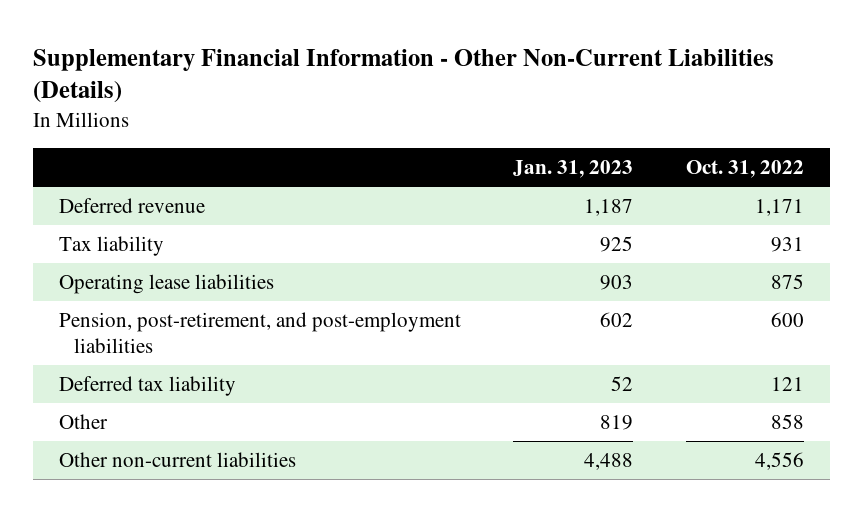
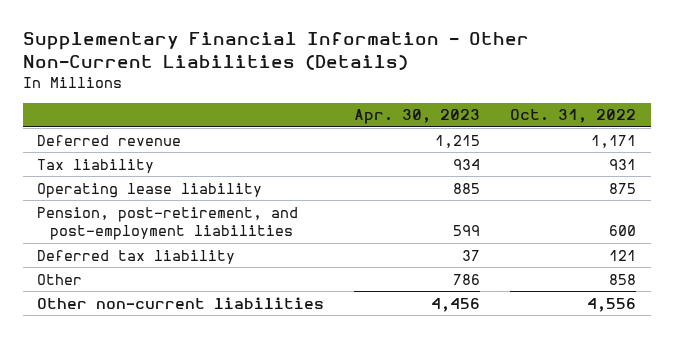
[513,160,634,179] Jan. 31, 2023 -> none
none -> [354,109,481,125] Apr. 30, 2023
[58,273,274,294] Operating lease liabilities -> [37,182,263,198] Operating lease liability

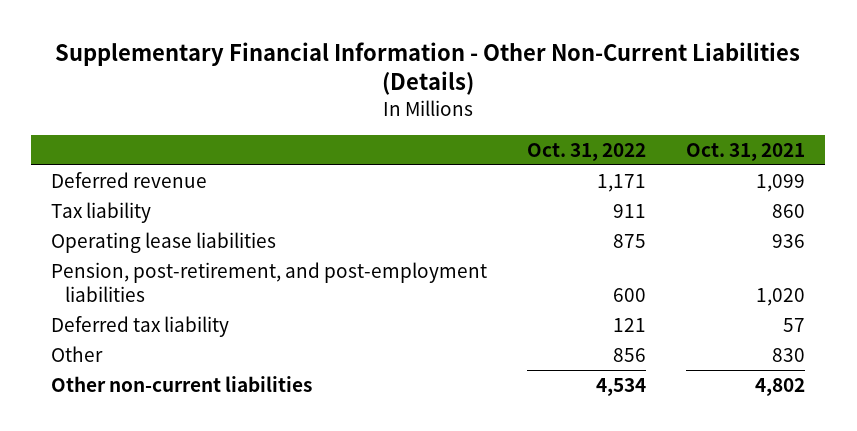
[354,109,481,125] Apr. 30, 2023 -> none
none -> [686,142,806,161] Oct. 31, 2021
[608,158,636,170] 931 -> [613,203,647,218] 911
[37,182,263,198] Operating lease liability -> [51,231,277,253] Operating lease liabilities
[608,273,636,285] 858 -> [613,347,647,362] 856
[586,297,636,312] 4,556 -> [596,377,647,396] 4,534

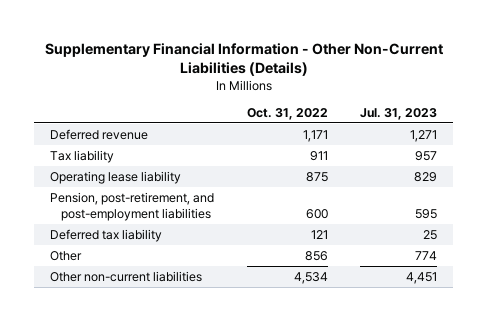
[686,142,806,161] Oct. 31, 2021 -> none
none -> [359,107,437,120] Jul. 31, 2023
[51,231,277,253] Operating lease liabilities -> [50,170,182,184] Operating lease liability

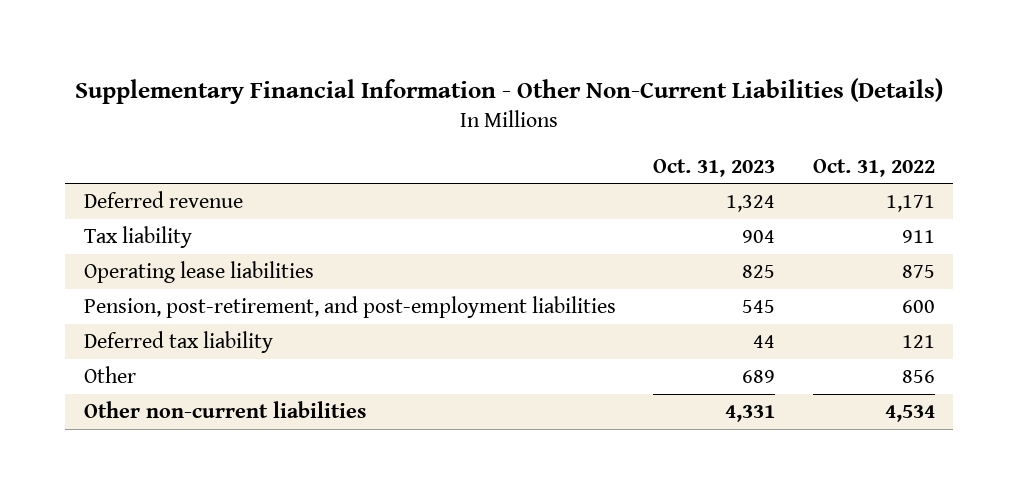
[359,107,437,120] Jul. 31, 2023 -> none
none -> [653,158,776,177] Oct. 31, 2023
[50,170,182,184] Operating lease liability -> [83,261,314,284] Operating lease liabilities

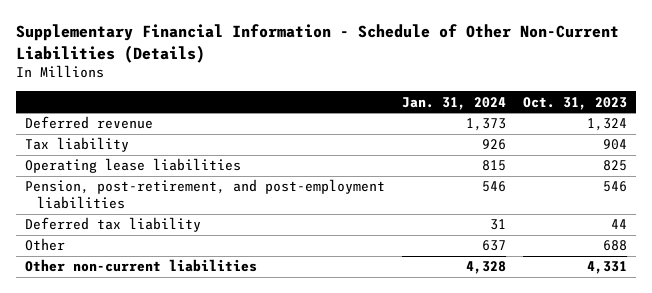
[75,78,944,105] Supplementary Financial Information - Other Non-Current Liabilities (Details) -> [16,24,620,63] Supplementary Financial Information - Schedule of Other Non-Current Liabilities (Details)
[812,158,935,177] Oct. 31, 2022 -> none
none -> [401,96,506,110] Jan. 31, 2024
[742,300,776,314] 545 -> [602,181,627,193] 546
[742,370,776,384] 689 -> [602,240,627,252] 688

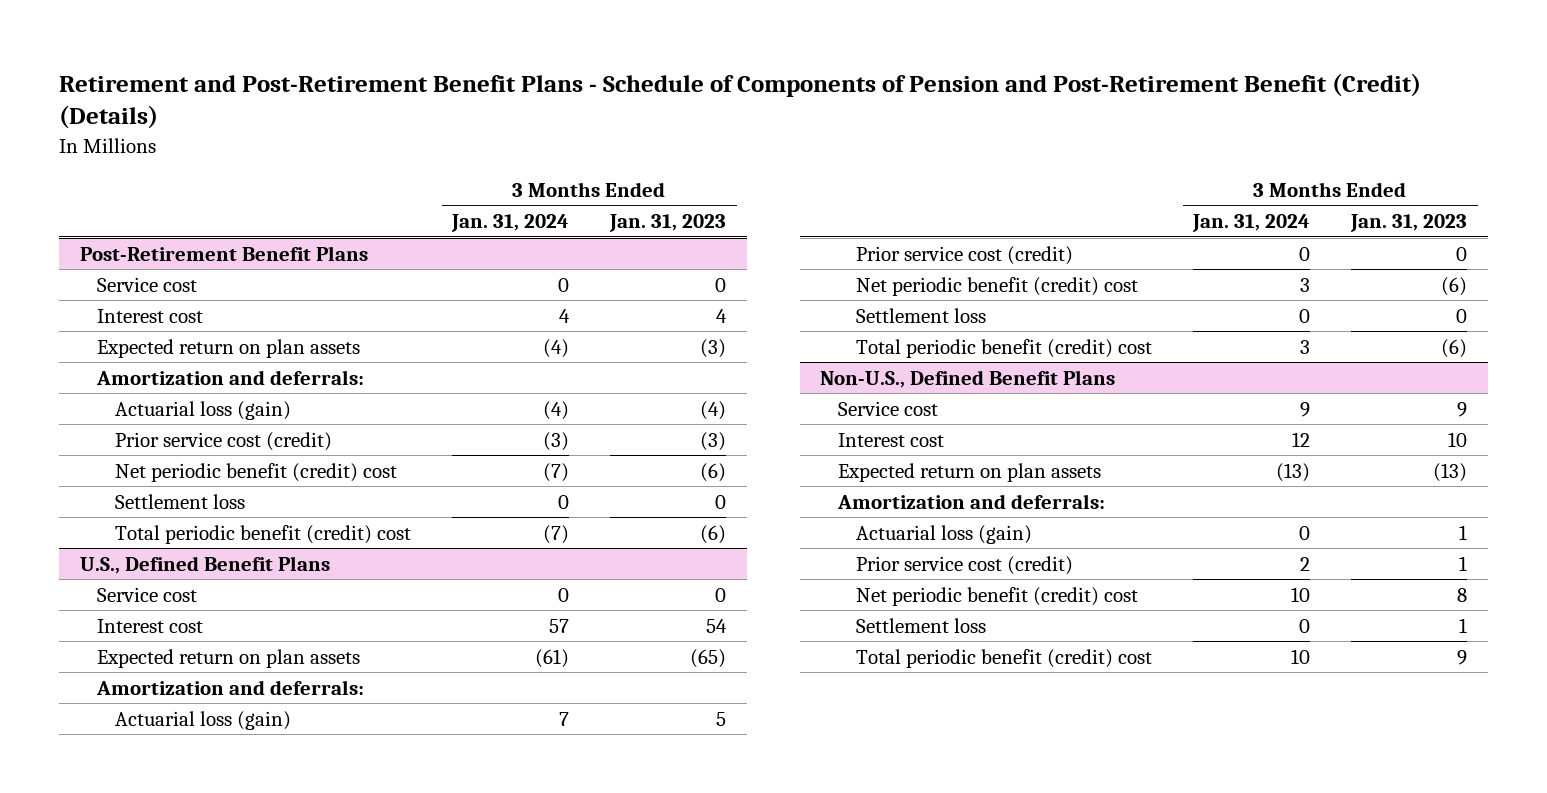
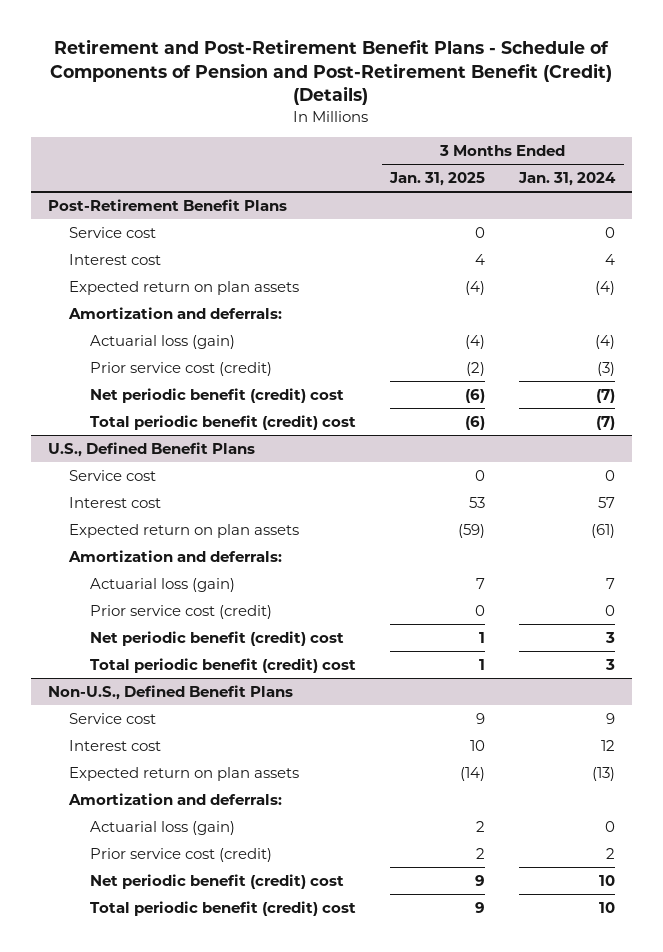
[609,214,727,233] Jan. 31, 2023 -> none
none -> [389,172,486,187] Jan. 31, 2025
[114,493,245,509] Settlement loss -> none
[855,307,986,323] Settlement loss -> none
[855,617,986,633] Settlement loss -> none

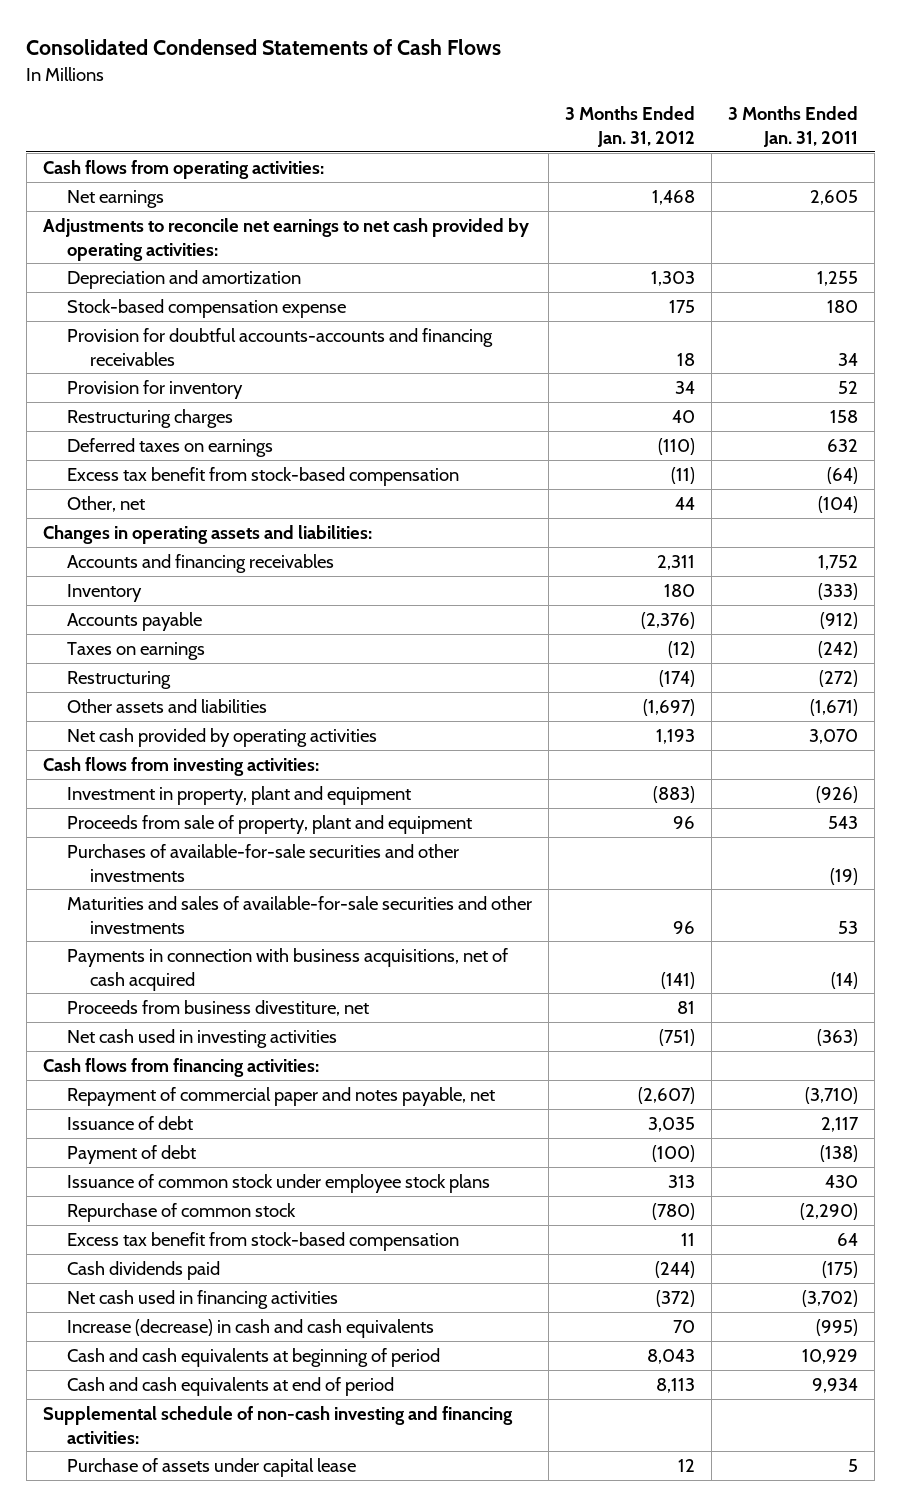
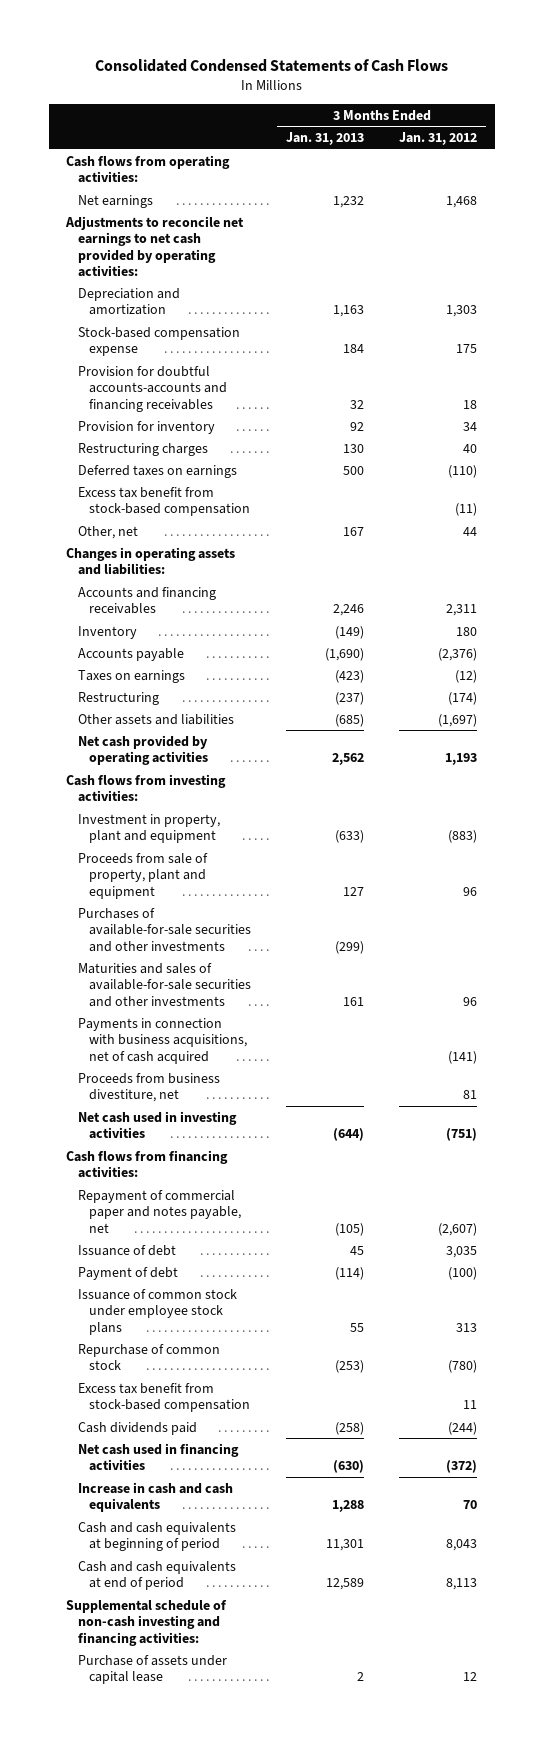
[728,106,859,147] 3 Months Ended Jan. 31, 2011 -> none
none -> [286,132,365,146] Jan. 31, 2013
[66,1318,434,1338] Increase (decrease) in cash and cash equivalents -> [77,1481,233,1513] Increase in cash and cash equivalents

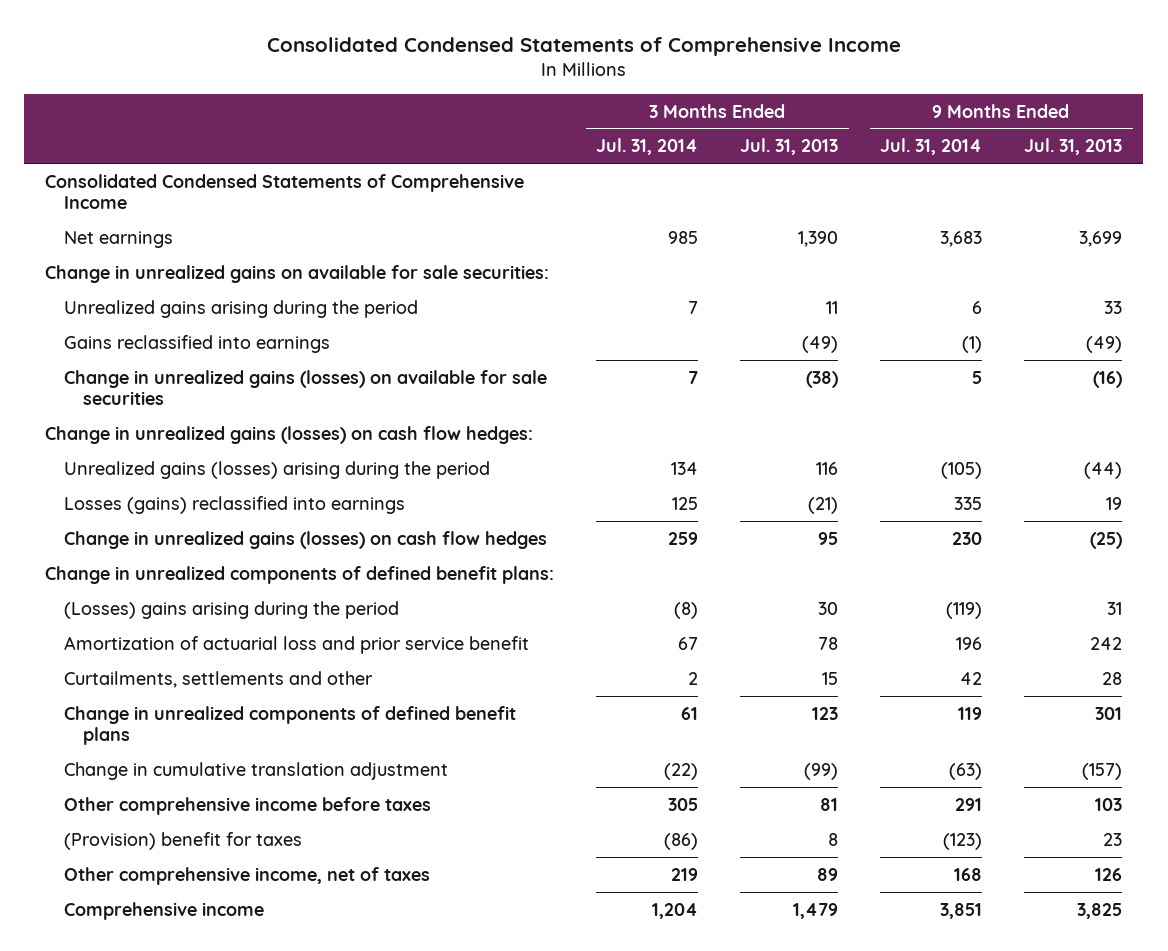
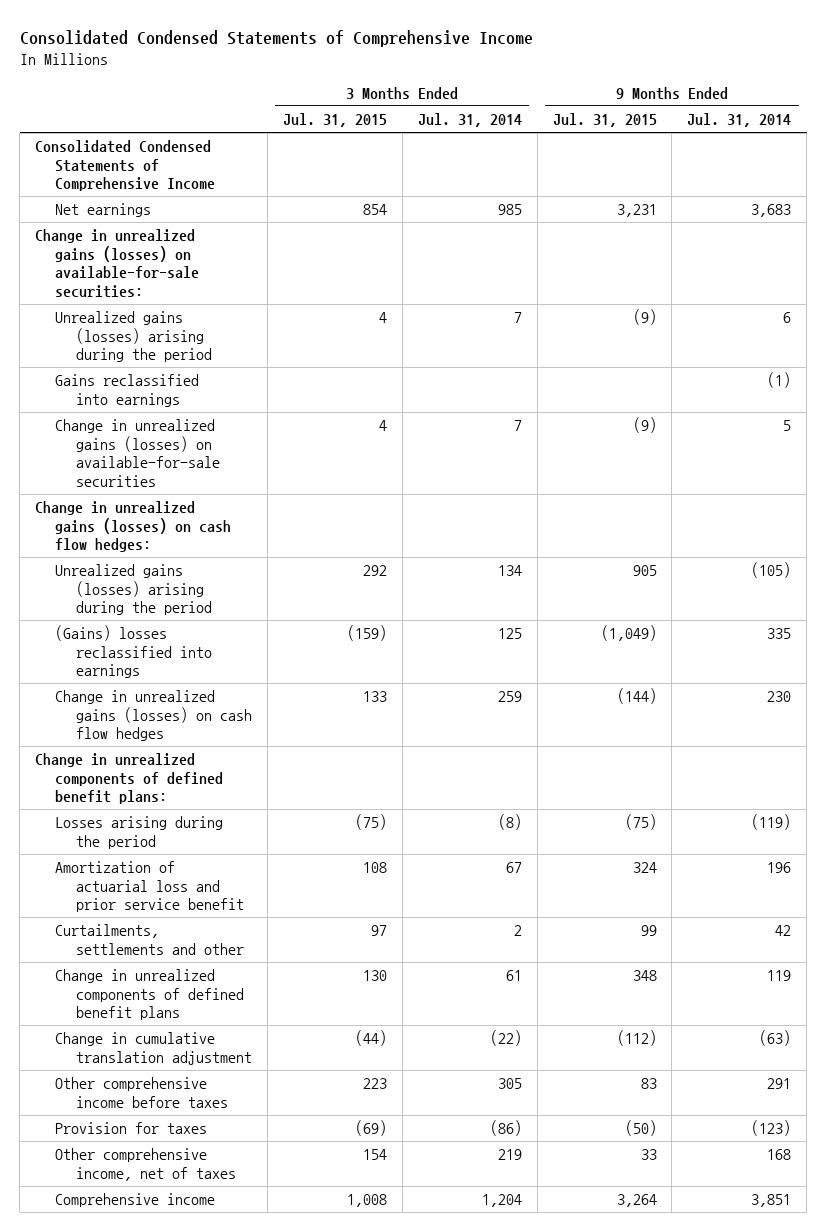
[740,138,839,156] Jul. 31, 2013 -> none
[1024,138,1123,156] Jul. 31, 2013 -> none
none -> [282,113,387,128] Jul. 31, 2015
none -> [552,113,657,128] Jul. 31, 2015
[45,264,550,283] Change in unrealized gains on available for sale securities: -> [34,229,200,298] Change in unrealized gains (losses) on available-for-sale securities:
[64,299,419,318] Unrealized gains arising during the period -> [55,311,212,363] Unrealized gains (losses) arising during the period
[64,369,548,405] Change in unrealized gains (losses) on available for sale securities -> [55,419,220,487] Change in unrealized gains (losses) on available-for-sale securities
[64,495,406,514] Losses (gains) reclassified into earnings -> [55,625,212,679] (Gains) losses reclassified into earnings
[64,600,400,619] (Losses) gains arising during the period -> [55,816,224,849] Losses arising during the period
[64,831,303,850] (Provision) benefit for taxes -> [55,1122,208,1135] Provision for taxes

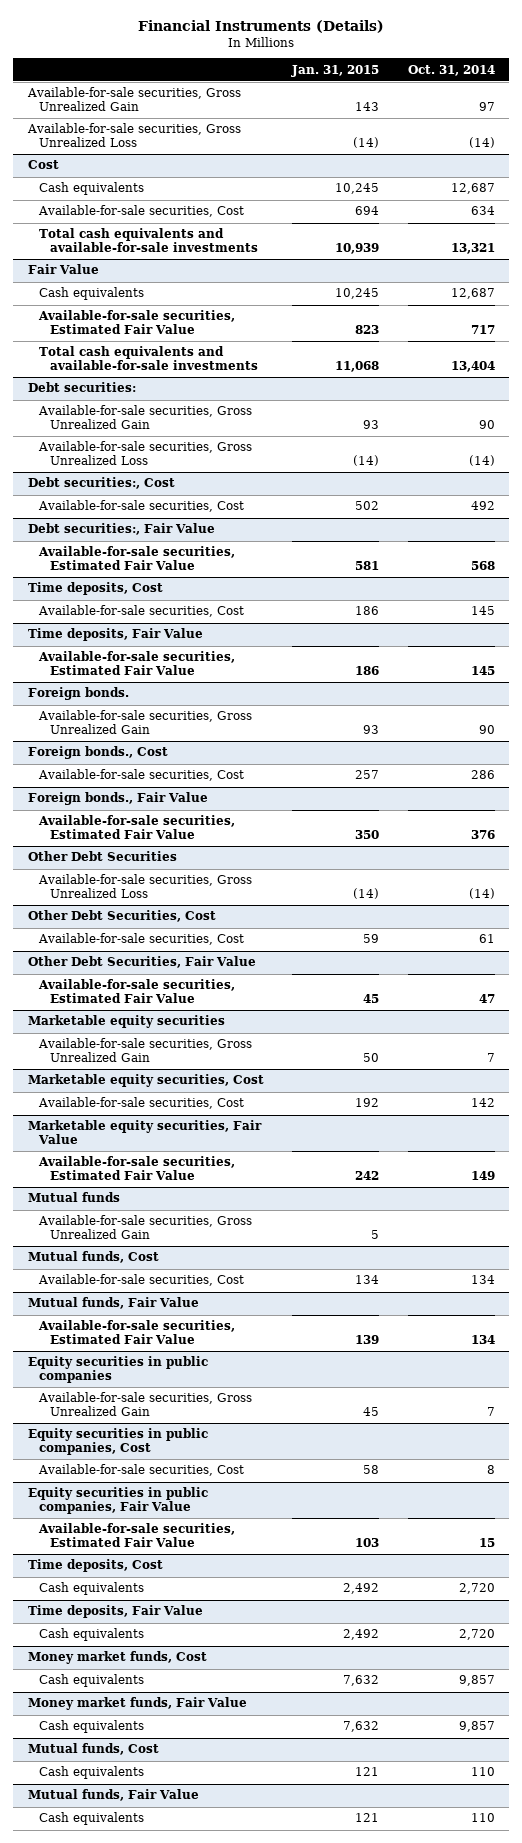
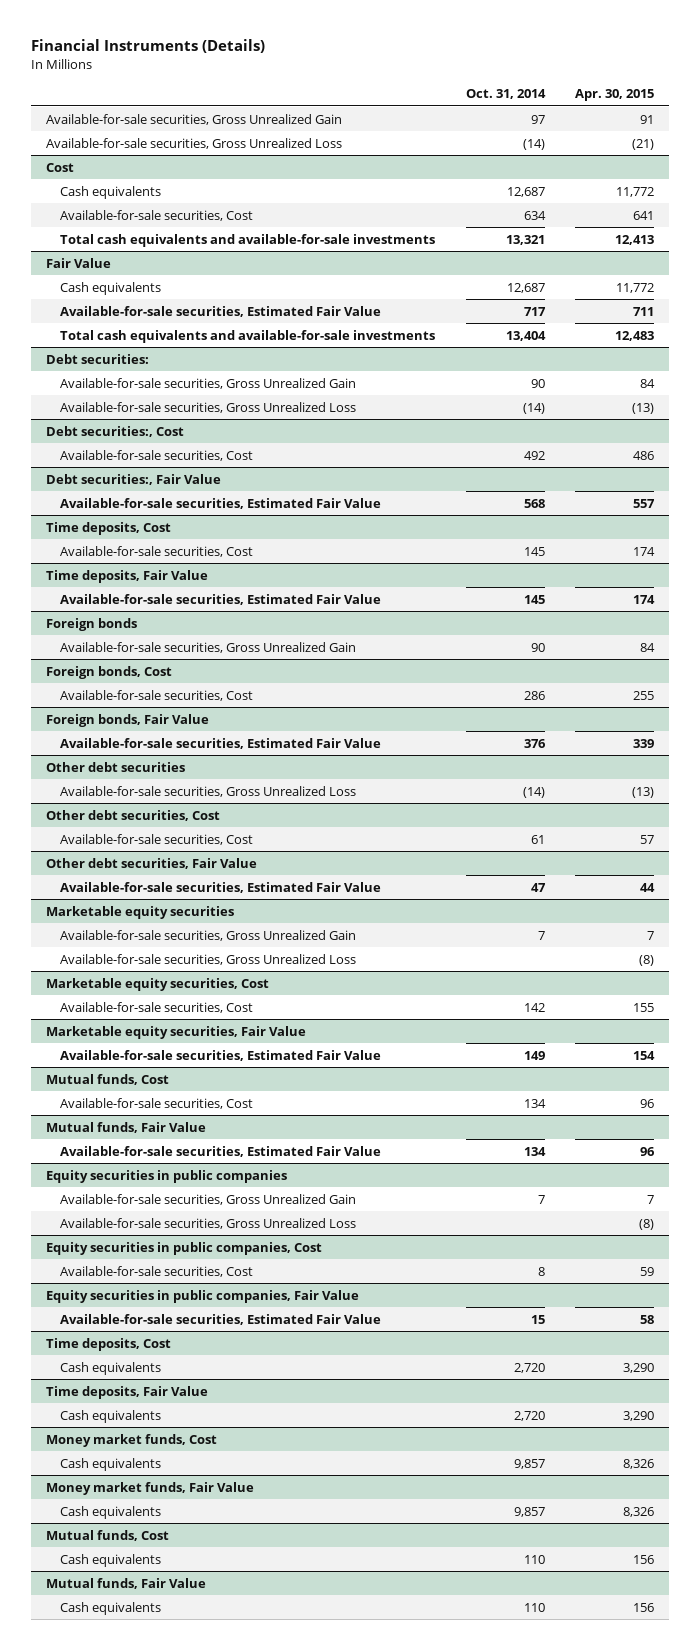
[291,64,380,77] Jan. 31, 2015 -> none
none -> [575,89,655,102] Apr. 30, 2015
[27,687,129,701] Foreign bonds. -> [45,617,137,631] Foreign bonds
[27,746,168,760] Foreign bonds., Cost -> [45,665,172,679] Foreign bonds, Cost
[27,792,208,806] Foreign bonds., Fair Value -> [45,713,209,727] Foreign bonds, Fair Value
[27,851,177,862] Other Debt Securities -> [45,761,185,772] Other debt securities
[27,910,216,923] Other Debt Securities, Cost -> [45,809,220,821] Other debt securities, Cost
[27,956,256,969] Other Debt Securities, Fair Value -> [45,857,257,869] Other debt securities, Fair Value
none -> [60,953,357,965] Available-for-sale securities, Gross Unrealized Loss
[27,1192,120,1203] Mutual funds -> none
[37,1215,252,1239] Available-for-sale securities, Gross Unrealized Gain -> none
none -> [60,1217,357,1229] Available-for-sale securities, Gross Unrealized Loss

